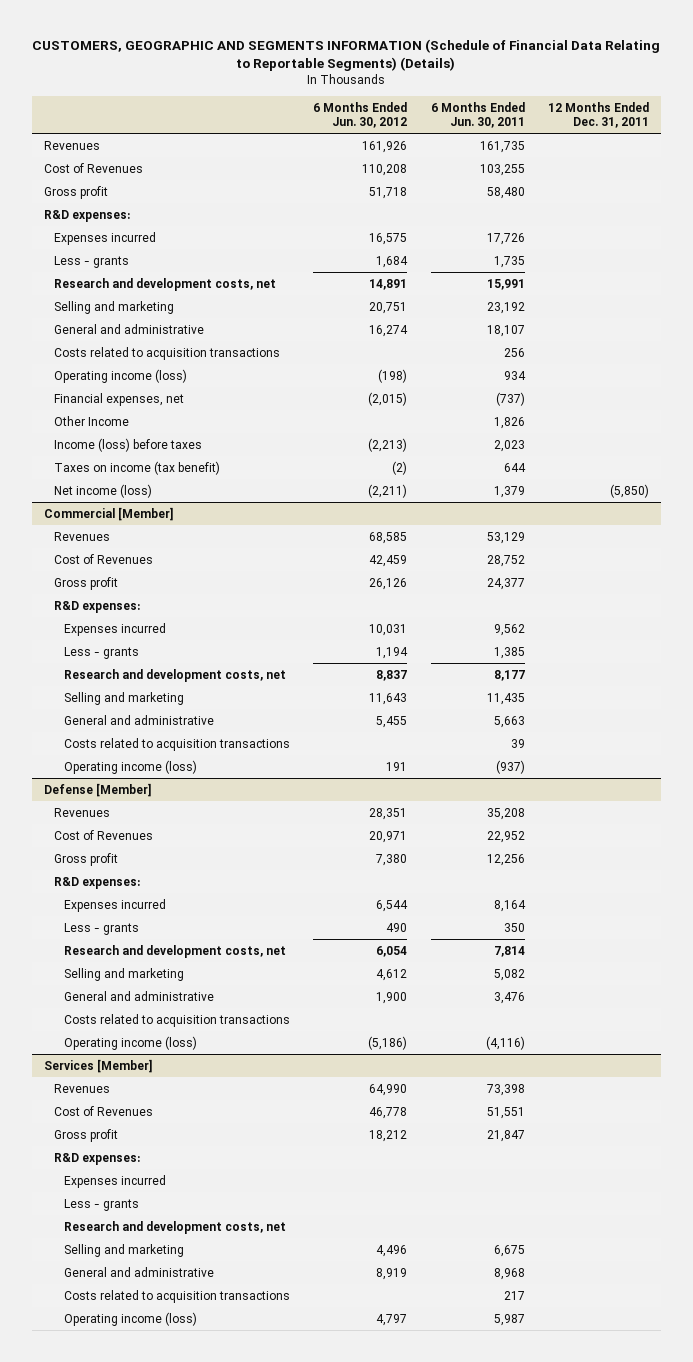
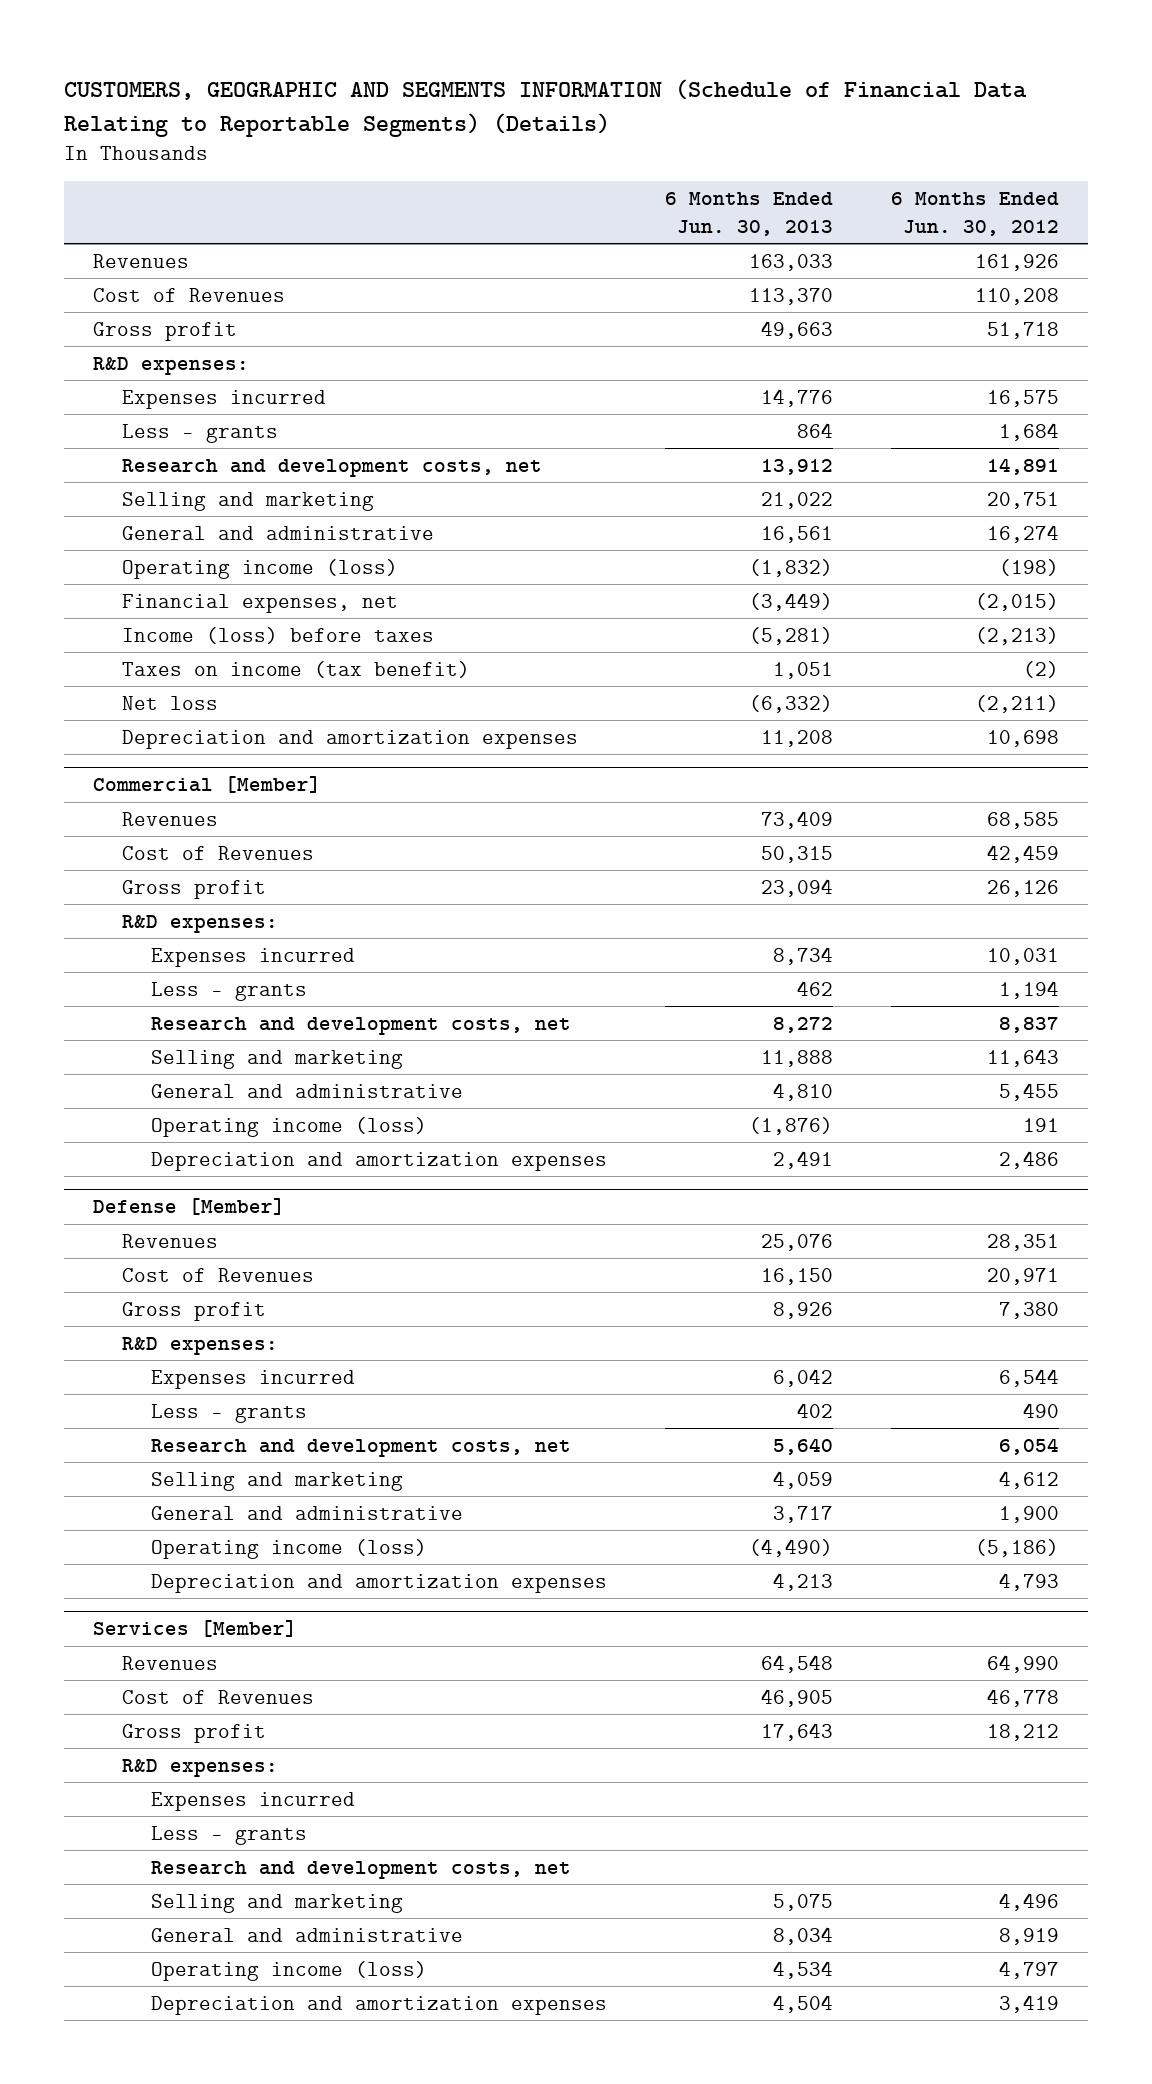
[430,101,525,129] 6 Months Ended Jun. 30, 2011 -> none
[548,101,650,129] 12 Months Ended Dec. 31, 2011 -> none
none -> [664,192,833,236] 6 Months Ended Jun. 30, 2013
[53,346,280,360] Costs related to acquisition transactions -> none
[53,415,129,426] Other Income -> none
[53,483,152,498] Net income (loss) -> [121,695,218,710] Net loss
none -> [121,729,578,749] Depreciation and amortization expenses
[63,737,290,751] Costs related to acquisition transactions -> none
none -> [150,1151,607,1171] Depreciation and amortization expenses
[63,1013,290,1027] Costs related to acquisition transactions -> none
none -> [150,1573,607,1593] Depreciation and amortization expenses
[63,1289,290,1303] Costs related to acquisition transactions -> none
none -> [150,1995,607,2015] Depreciation and amortization expenses

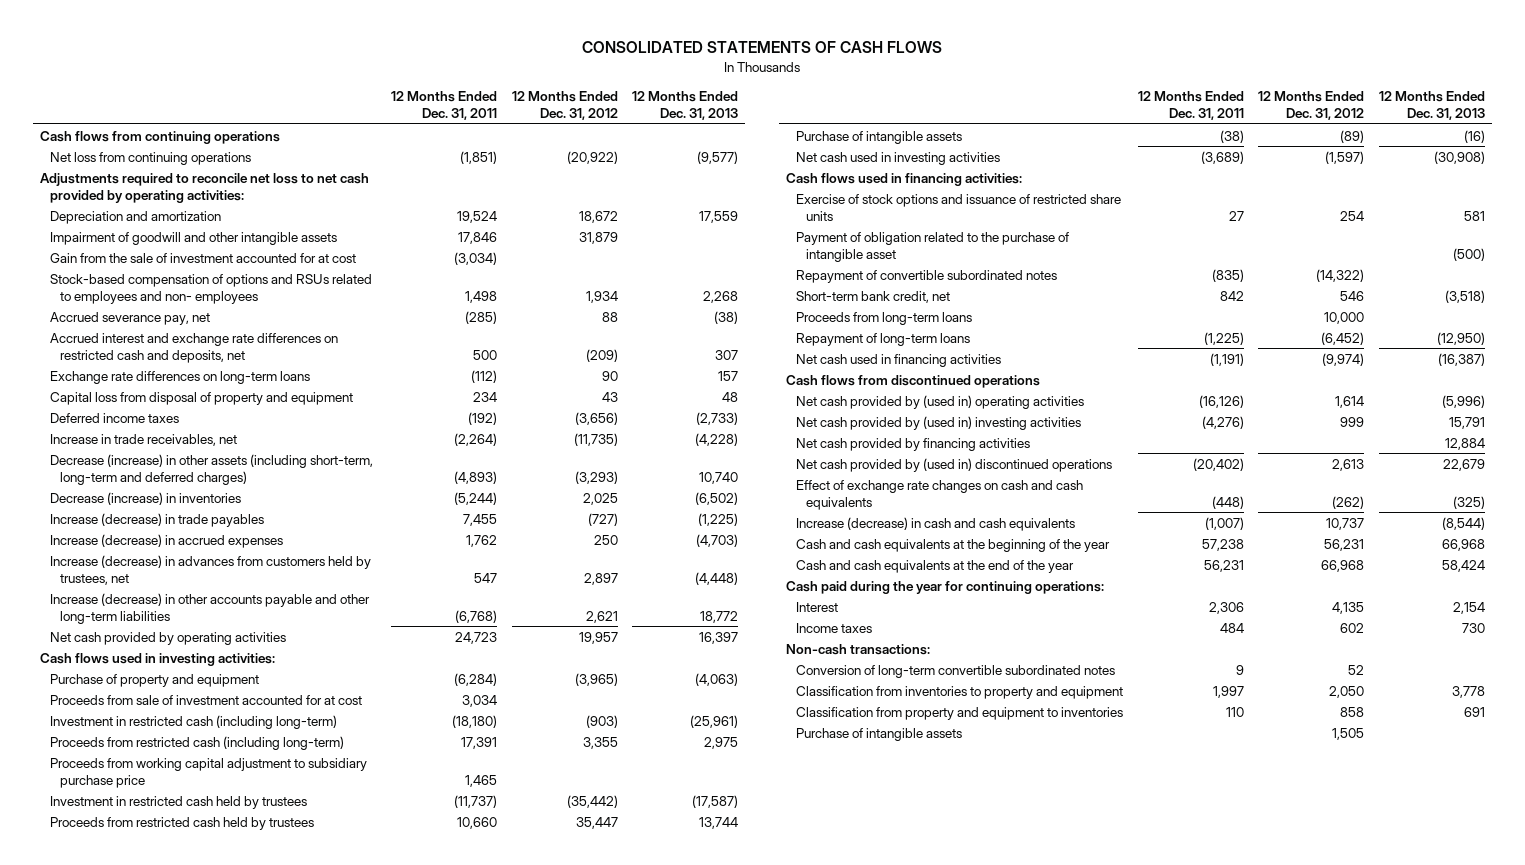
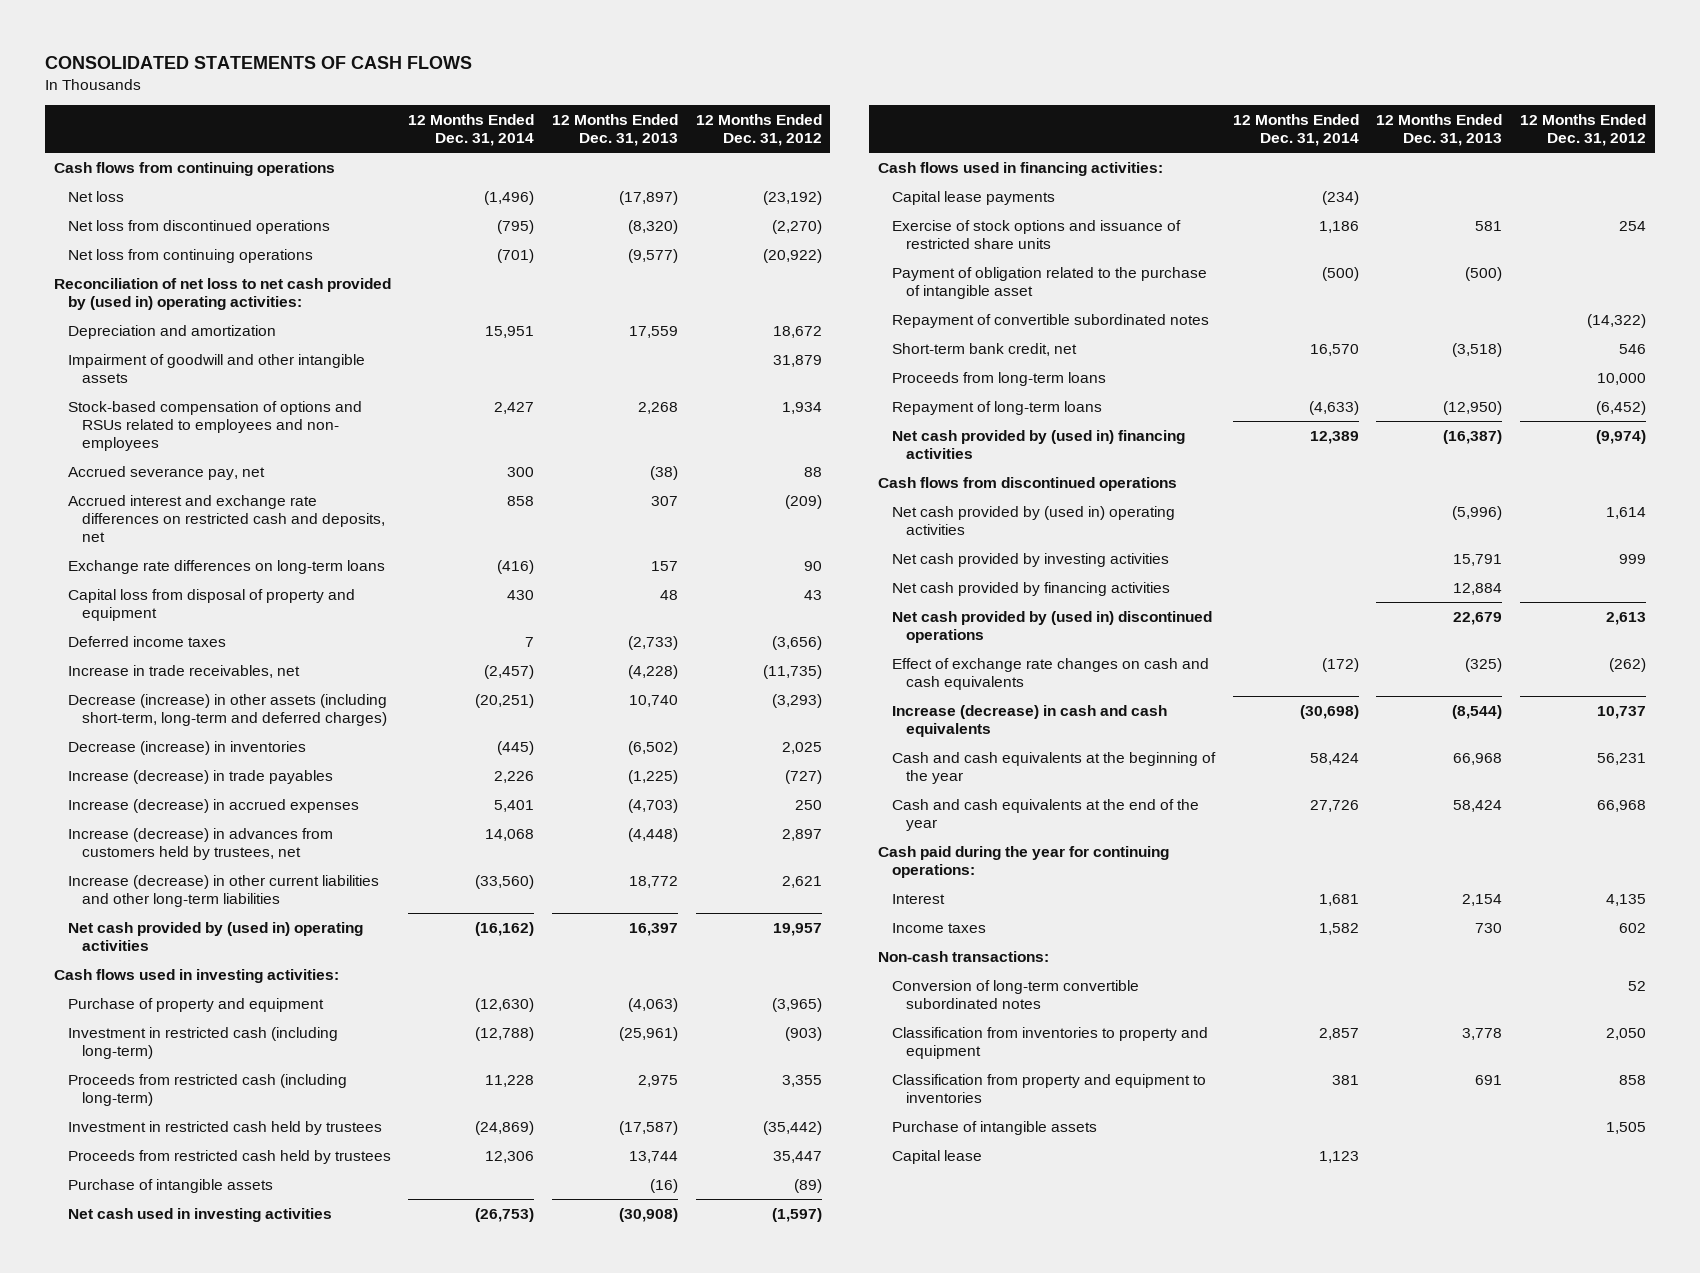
[391,90,498,120] 12 Months Ended Dec. 31, 2011 -> none
none -> [408,114,535,147] 12 Months Ended Dec. 31, 2014
none -> [67,190,124,202] Net loss
none -> [67,219,330,234] Net loss from discontinued operations
[39,172,369,203] Adjustments required to reconcile net loss to net cash provided by operating activities: -> [53,277,391,310] Reconciliation of net loss to net cash provided by (used in) operating activities:
[49,252,356,263] Gain from the sale of investment accounted for at cost -> none
[49,592,370,624] Increase (decrease) in other accounts payable and other long-term liabilities -> [67,874,379,907] Increase (decrease) in other current liabilities and other long-term liabilities
[49,631,286,645] Net cash provided by operating activities -> [67,921,363,951] Net cash provided by (used in) operating activities
[49,694,362,705] Proceeds from sale of investment accounted for at cost -> none
[49,757,367,788] Proceeds from working capital adjustment to subsidiary purchase price -> none
none -> [892,190,1056,205] Capital lease payments
[796,353,1002,367] Net cash used in financing activities -> [892,429,1186,459] Net cash provided by (used in) financing activities
[796,415,1082,430] Net cash provided by (used in) investing activities -> [892,552,1170,567] Net cash provided by investing activities
none -> [892,1149,983,1164] Capital lease

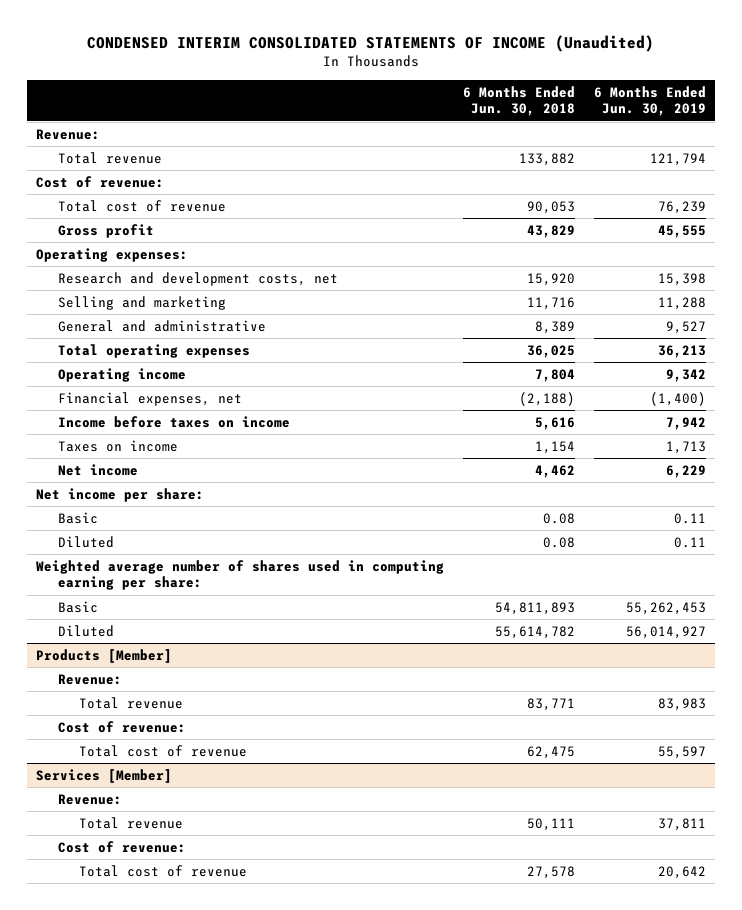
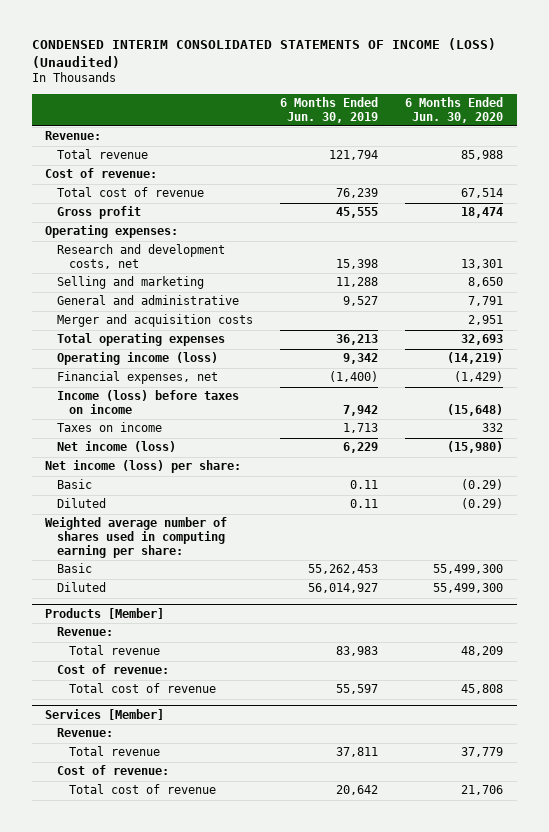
[87,34,655,52] CONDENSED INTERIM CONSOLIDATED STATEMENTS OF INCOME (Unaudited) -> [31,38,496,68] CONDENSED INTERIM CONSOLIDATED STATEMENTS OF INCOME (LOSS) (Unaudited)
[463,85,576,117] 6 Months Ended Jun. 30, 2018 -> none
none -> [405,96,504,123] 6 Months Ended Jun. 30, 2020
none -> [57,314,254,328] Merger and acquisition costs
[57,367,186,382] Operating income -> [57,352,219,366] Operating income (loss)
[57,415,290,428] Income before taxes on income -> [57,390,240,415] Income (loss) before taxes on income
[57,463,138,476] Net income -> [57,441,177,453] Net income (loss)
[36,487,205,502] Net income per share: -> [45,460,242,474] Net income (loss) per share:

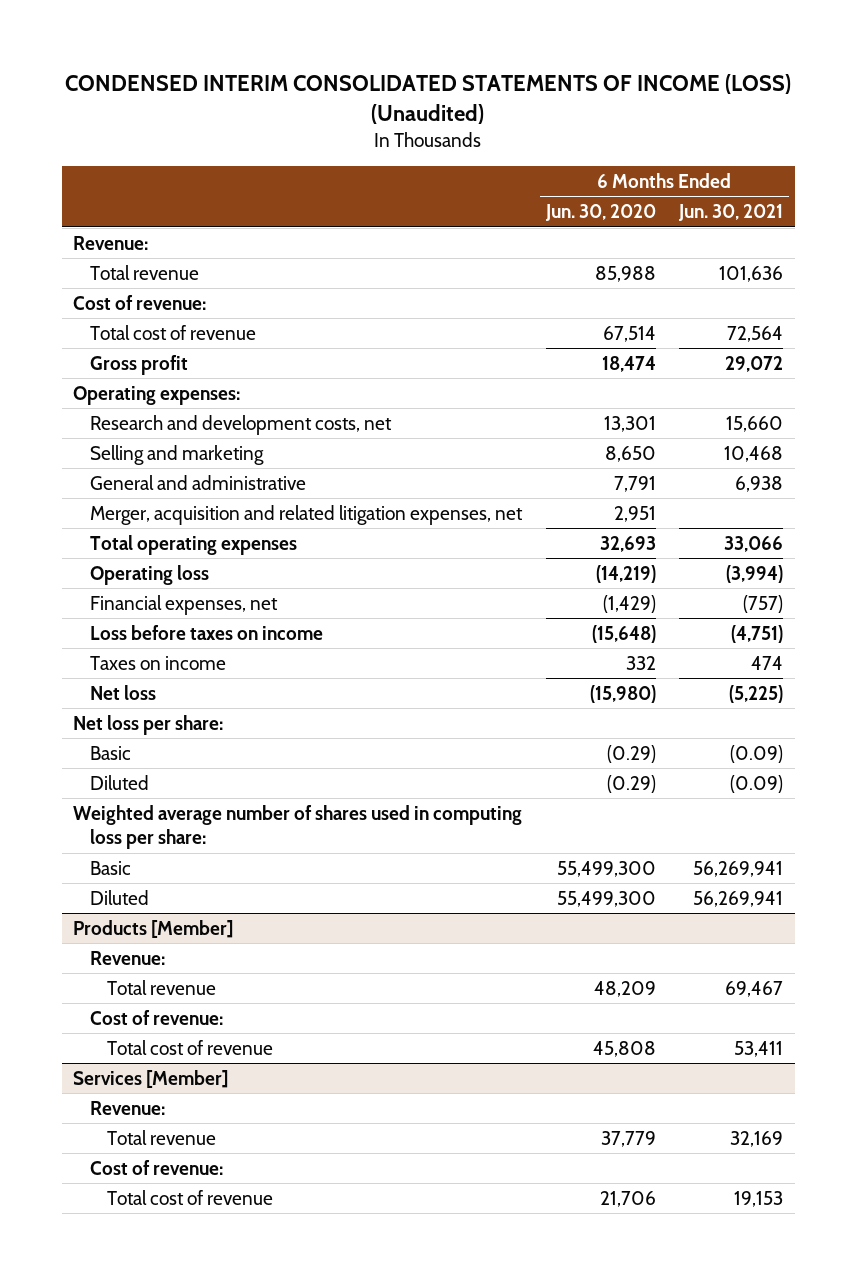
[280,96,379,123] 6 Months Ended Jun. 30, 2019 -> none
none -> [677,204,783,222] Jun. 30, 2021
[57,314,254,328] Merger and acquisition costs -> [90,504,524,525] Merger, acquisition and related litigation expenses, net
[57,352,219,366] Operating income (loss) -> [90,564,210,585] Operating loss
[57,390,240,415] Income (loss) before taxes on income -> [90,624,324,640] Loss before taxes on income
[57,441,177,453] Net income (loss) -> [90,684,157,700] Net loss
[45,460,242,474] Net income (loss) per share: -> [73,714,224,735] Net loss per share:
[45,517,228,559] Weighted average number of shares used in computing earning per share: -> [73,804,523,850] Weighted average number of shares used in computing loss per share:

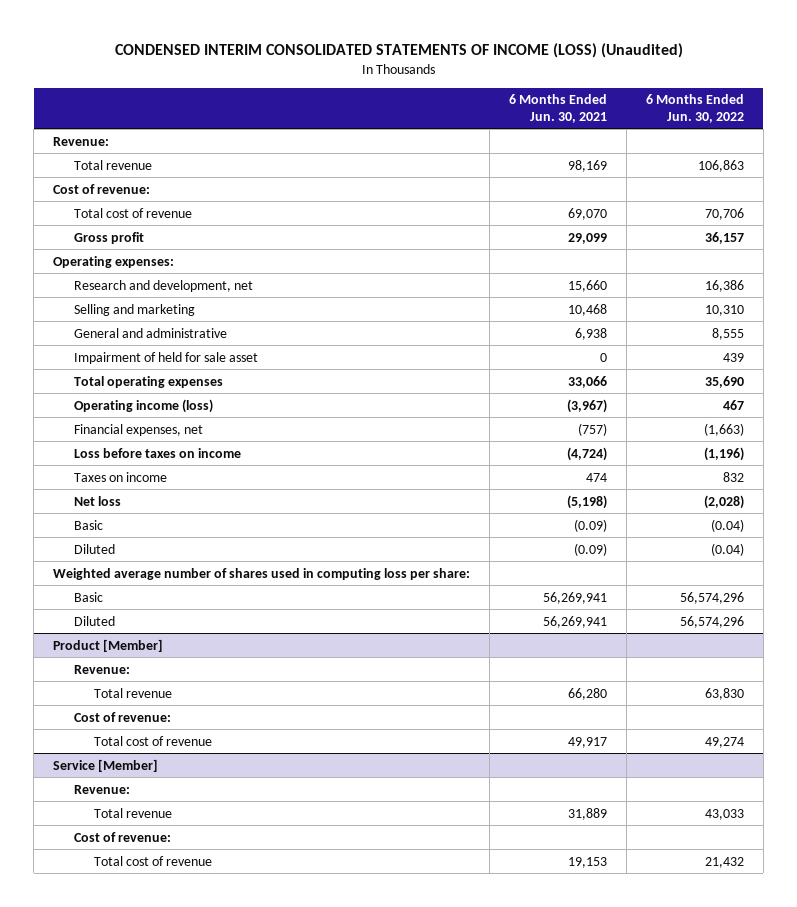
[544,204,656,222] Jun. 30, 2020 -> none
none -> [645,94,744,123] 6 Months Ended Jun. 30, 2022
[718,265,783,282] 101,636 -> [568,159,608,172] 98,169
[726,325,783,342] 72,564 -> [568,207,608,220] 69,070
[724,355,783,372] 29,072 -> [568,232,608,244] 29,099
[90,414,393,435] Research and development costs, net -> [73,279,253,292] Research and development, net
[90,504,524,525] Merger, acquisition and related litigation expenses, net -> none
none -> [73,351,258,364] Impairment of held for sale asset
[90,564,210,585] Operating loss -> [73,398,213,413] Operating income (loss)
[725,564,783,583] (3,994) -> [567,398,608,413] (3,967)
[730,624,783,643] (4,751) -> [567,446,608,461] (4,724)
[73,714,224,735] Net loss per share: -> none
[728,684,783,703] (5,225) -> [567,494,608,509] (5,198)
[73,919,234,938] Products [Member] -> [53,638,164,652] Product [Member]
[724,980,783,997] 69,467 -> [568,687,608,700] 66,280
[733,1040,783,1057] 53,411 -> [568,736,608,748] 49,917
[73,1069,229,1088] Services [Member] -> [53,758,159,772] Service [Member]
[729,1130,783,1147] 32,169 -> [568,807,608,820] 31,889

